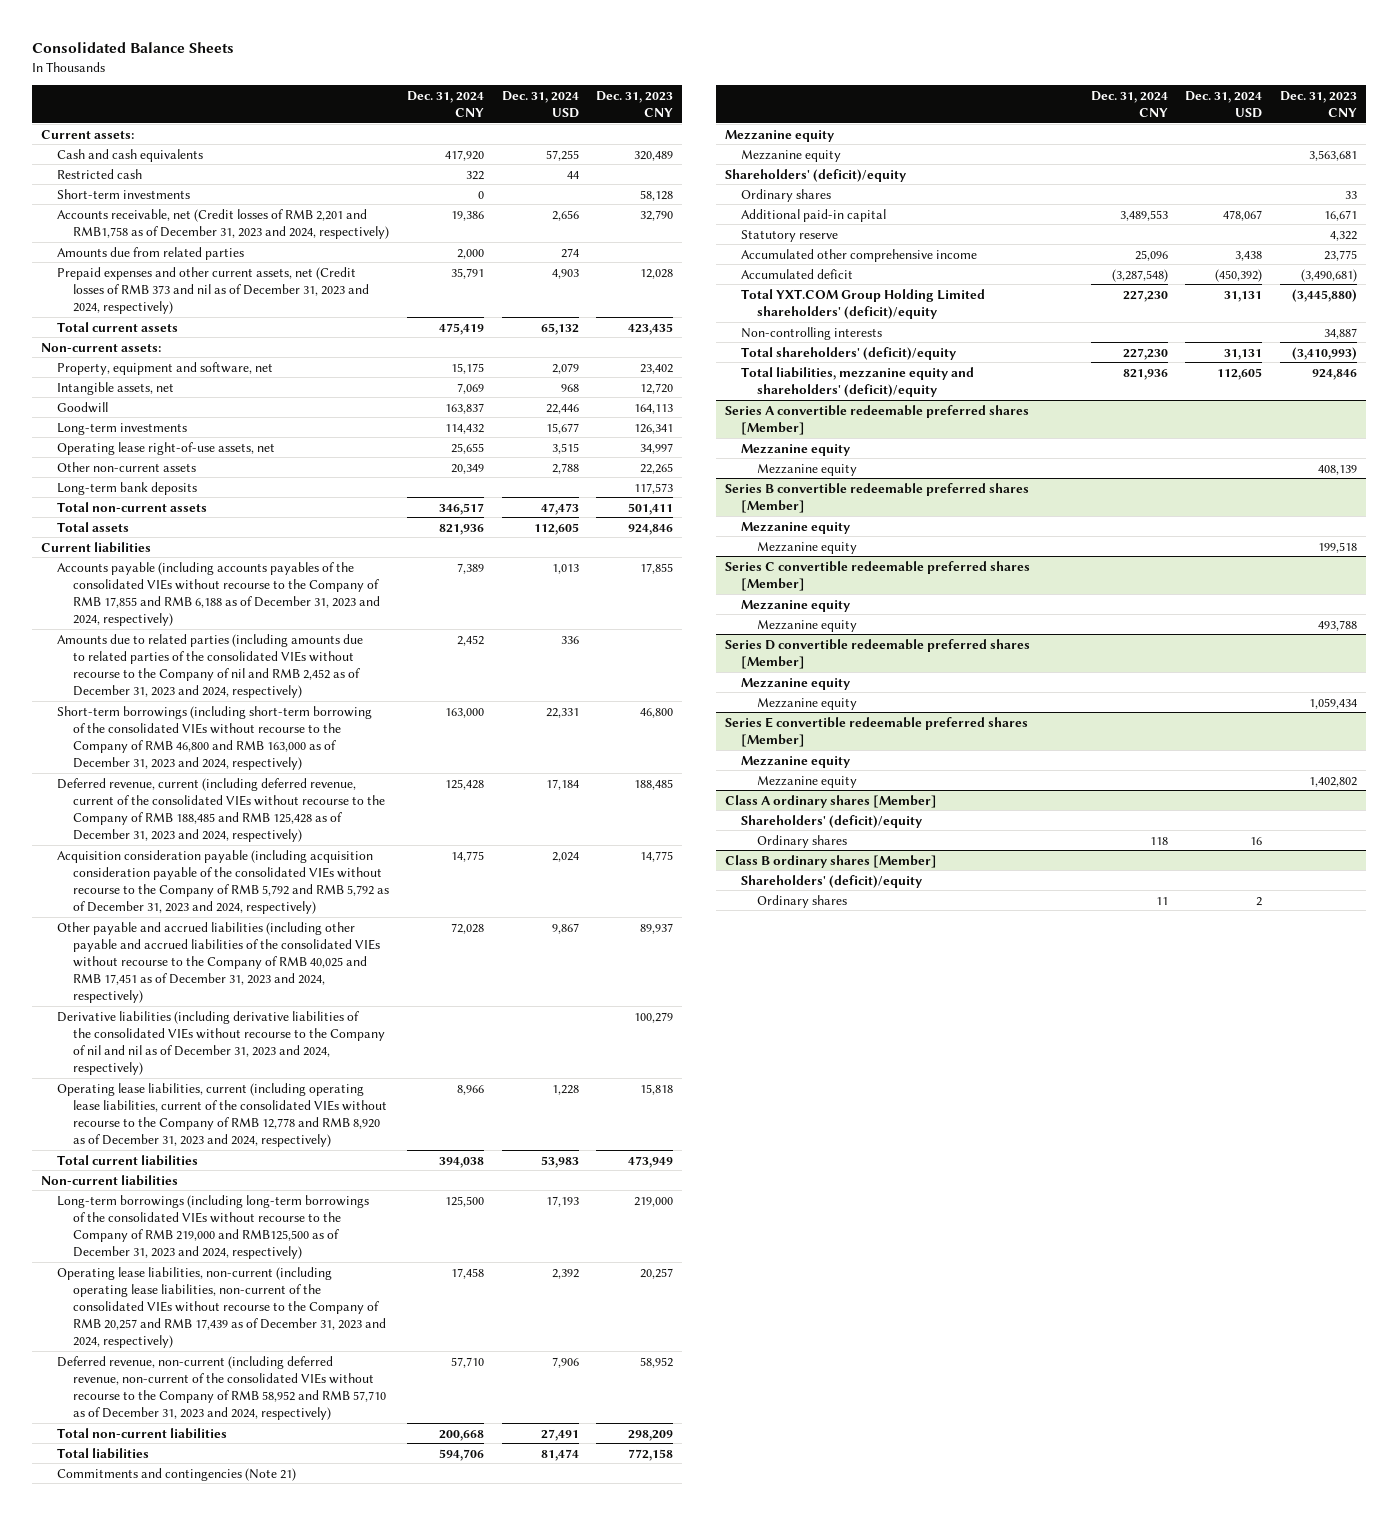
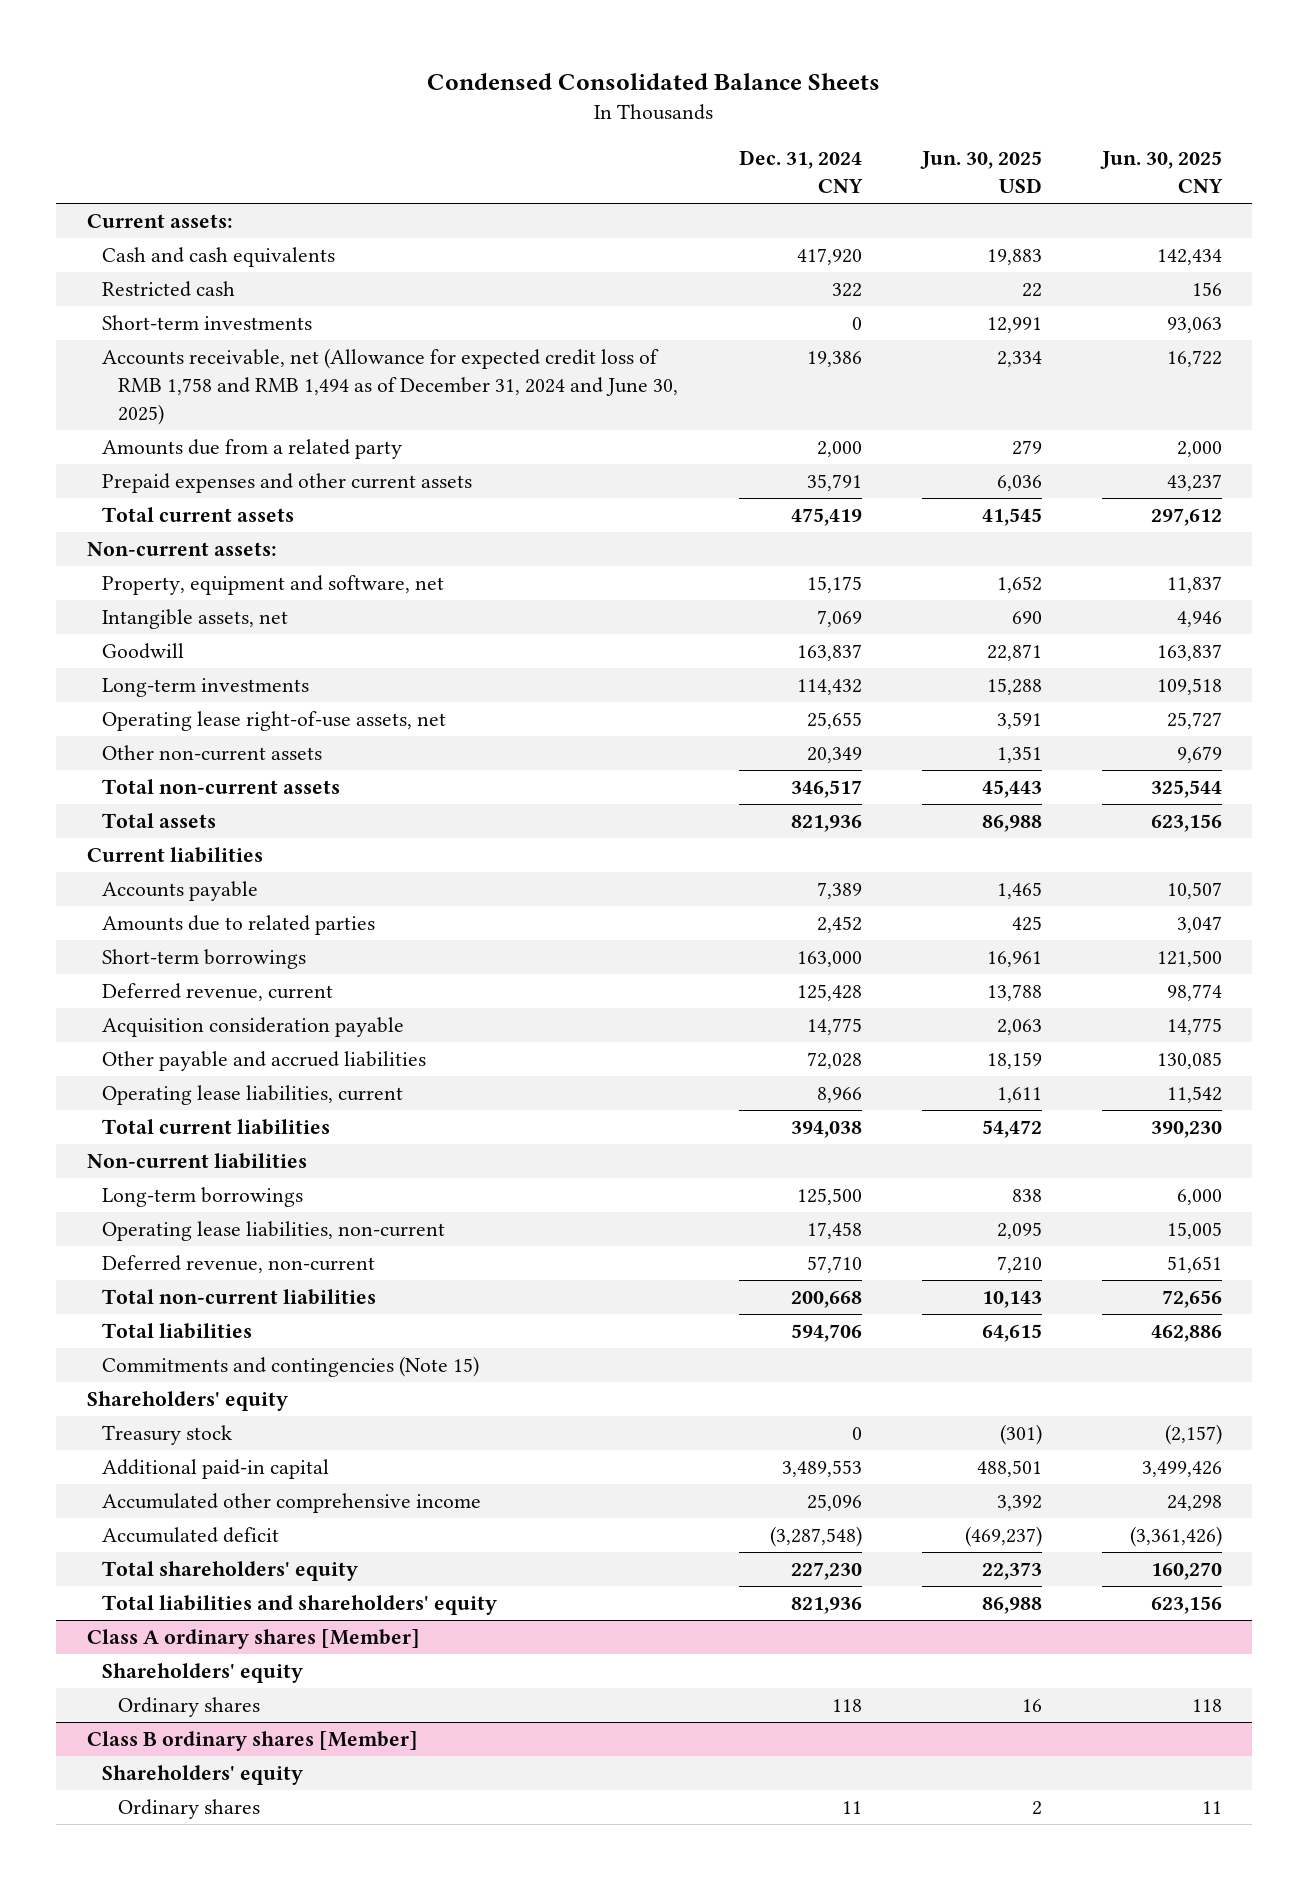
[32,42,235,54] Consolidated Balance Sheets -> [427,73,881,91] Condensed Consolidated Balance Sheets
[501,90,579,118] Dec. 31, 2024 USD -> none
[596,90,674,117] Dec. 31, 2023 CNY -> none
none -> [919,151,1042,193] Jun. 30, 2025 USD
none -> [1100,151,1224,193] Jun. 30, 2025 CNY
[57,208,390,239] Accounts receivable, net (Credit losses of RMB 2,201 and RMB1,758 as of December 31, 2023 and 2024, respectively) -> [102,348,679,425] Accounts receivable, net (Allowance for expected credit loss of RMB 1,758 and RMB 1,494 as of December 31, 2024 and June 30, 2025)
[57,246,245,260] Amounts due from related parties -> [102,439,403,460] Amounts due from a related party
[57,266,370,314] Prepaid expenses and other current assets, net (Credit losses of RMB 373 and nil as of December 31, 2023 and 2024, respectively) -> [102,473,473,494] Prepaid expenses and other current assets
[57,481,198,495] Long-term bank deposits -> none
[57,1010,386,1075] Derivative liabilities (including derivative liabilities of the consolidated VIEs without recourse to the Company of nil and nil as of December 31, 2023 and 2024, respectively) -> none
[57,561,381,626] Accounts payable (including accounts payables of the consolidated VIEs without recourse to the Company of RMB 17,855 and RMB 6,188 as of December 31, 2023 and 2024, respectively) -> [102,881,259,902] Accounts payable
[57,633,364,698] Amounts due to related parties (including amounts due to related parties of the consolidated VIEs without recourse to the Company of nil and RMB 2,452 as of December 31, 2023 and 2024, respectively) -> [102,915,376,936] Amounts due to related parties
[57,705,373,770] Short-term borrowings (including short-term borrowing of the consolidated VIEs without recourse to the Company of RMB 46,800 and RMB 163,000 as of December 31, 2023 and 2024, respectively) -> [102,949,307,970] Short-term borrowings
[57,777,386,842] Deferred revenue, current (including deferred revenue, current of the consolidated VIEs without recourse to the Company of RMB 188,485 and RMB 125,428 as of December 31, 2023 and 2024, respectively) -> [102,983,334,1002] Deferred revenue, current
[57,849,390,914] Acquisition consideration payable (including acquisition consideration payable of the consolidated VIEs without recourse to the Company of RMB 5,792 and RMB 5,792 as of December 31, 2023 and 2024, respectively) -> [102,1017,405,1038] Acquisition consideration payable
[57,921,381,1003] Other payable and accrued liabilities (including other payable and accrued liabilities of the consolidated VIEs without recourse to the Company of RMB 40,025 and RMB 17,451 as of December 31, 2023 and 2024, respectively) -> [102,1051,427,1072] Other payable and accrued liabilities
[57,1082,388,1147] Operating lease liabilities, current (including operating lease liabilities, current of the consolidated VIEs without recourse to the Company of RMB 12,778 and RMB 8,920 as of December 31, 2023 and 2024, respectively) -> [102,1085,404,1106] Operating lease liabilities, current
[57,1194,370,1259] Long-term borrowings (including long-term borrowings of the consolidated VIEs without recourse to the Company of RMB 219,000 and RMB125,500 as of December 31, 2023 and 2024, respectively) -> [102,1187,304,1208] Long-term borrowings
[57,1266,387,1348] Operating lease liabilities, non-current (including operating lease liabilities, non-current of the consolidated VIEs without recourse to the Company of RMB 20,257 and RMB 17,439 as of December 31, 2023 and 2024, respectively) -> [102,1221,446,1242] Operating lease liabilities, non-current
[57,1355,387,1420] Deferred revenue, non-current (including deferred revenue, non-current of the consolidated VIEs without recourse to the Company of RMB 58,952 and RMB 57,710 as of December 31, 2023 and 2024, respectively) -> [102,1255,376,1274] Deferred revenue, non-current
[724,129,834,142] Mezzanine equity -> none
[740,149,841,162] Mezzanine equity -> none
[740,188,831,202] Ordinary shares -> none
[57,1467,297,1481] Commitments and contingencies (Note 21) -> [102,1356,480,1378] Commitments and contingencies (Note 15)
[724,168,906,182] Shareholders' (deficit)/equity -> [86,1391,288,1412] Shareholders' equity
none -> [102,1425,233,1446] Treasury stock
[740,229,838,242] Statutory reserve -> none
[740,288,985,319] Total YXT.COM Group Holding Limited shareholders' (deficit)/equity -> none
[740,326,882,340] Non-controlling interests -> none
[724,404,1029,435] Series A convertible redeemable preferred shares [Member] -> none
[740,443,850,456] Mezzanine equity -> none
[756,463,857,476] Mezzanine equity -> none
[724,482,1029,513] Series B convertible redeemable preferred shares [Member] -> none
[740,521,850,534] Mezzanine equity -> none
[756,541,857,554] Mezzanine equity -> none
[724,560,1030,591] Series C convertible redeemable preferred shares [Member] -> none
[740,599,850,612] Mezzanine equity -> none
[756,619,857,632] Mezzanine equity -> none
[724,638,1030,669] Series D convertible redeemable preferred shares [Member] -> none
[740,677,850,690] Mezzanine equity -> none
[756,697,857,710] Mezzanine equity -> none
[724,716,1028,747] Series E convertible redeemable preferred shares [Member] -> none
[740,755,850,768] Mezzanine equity -> none
[756,775,857,788] Mezzanine equity -> none
[740,346,956,360] Total shareholders' (deficit)/equity -> [102,1561,359,1582] Total shareholders' equity
[740,366,974,397] Total liabilities, mezzanine equity and shareholders' (deficit)/equity -> [102,1595,498,1616] Total liabilities and shareholders' equity
[740,814,922,828] Shareholders' (deficit)/equity -> [102,1663,304,1684] Shareholders' equity
[740,874,922,888] Shareholders' (deficit)/equity -> [102,1765,304,1786] Shareholders' equity

